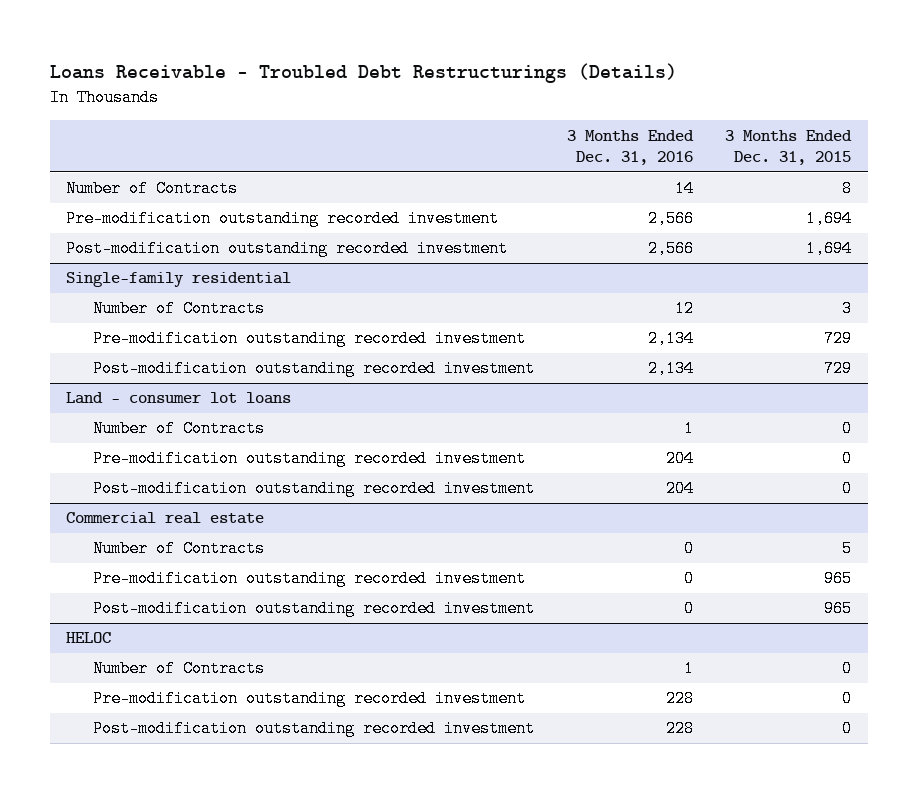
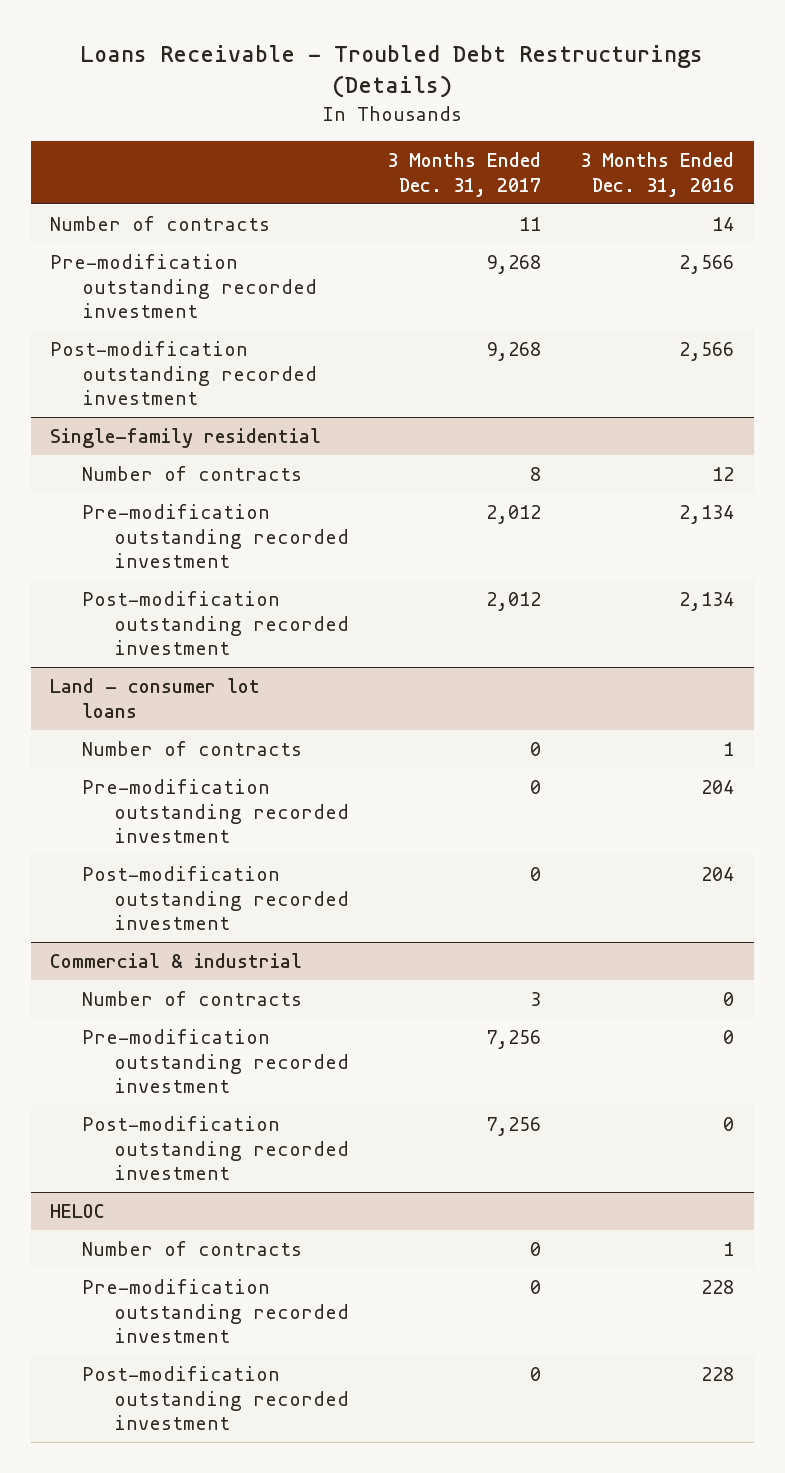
[725,129,853,166] 3 Months Ended Dec. 31, 2015 -> none
none -> [387,151,542,197] 3 Months Ended Dec. 31, 2017
[65,180,238,198] Number of Contracts -> [50,216,271,232] Number of contracts
[93,300,266,318] Number of Contracts -> [81,466,302,482] Number of contracts
[93,420,266,438] Number of Contracts -> [81,741,302,757] Number of contracts
[65,512,264,525] Commercial real estate -> none
none -> [50,953,303,969] Commercial & industrial
[93,540,266,558] Number of Contracts -> [81,991,302,1007] Number of contracts
[93,660,266,678] Number of Contracts -> [81,1241,302,1257] Number of contracts

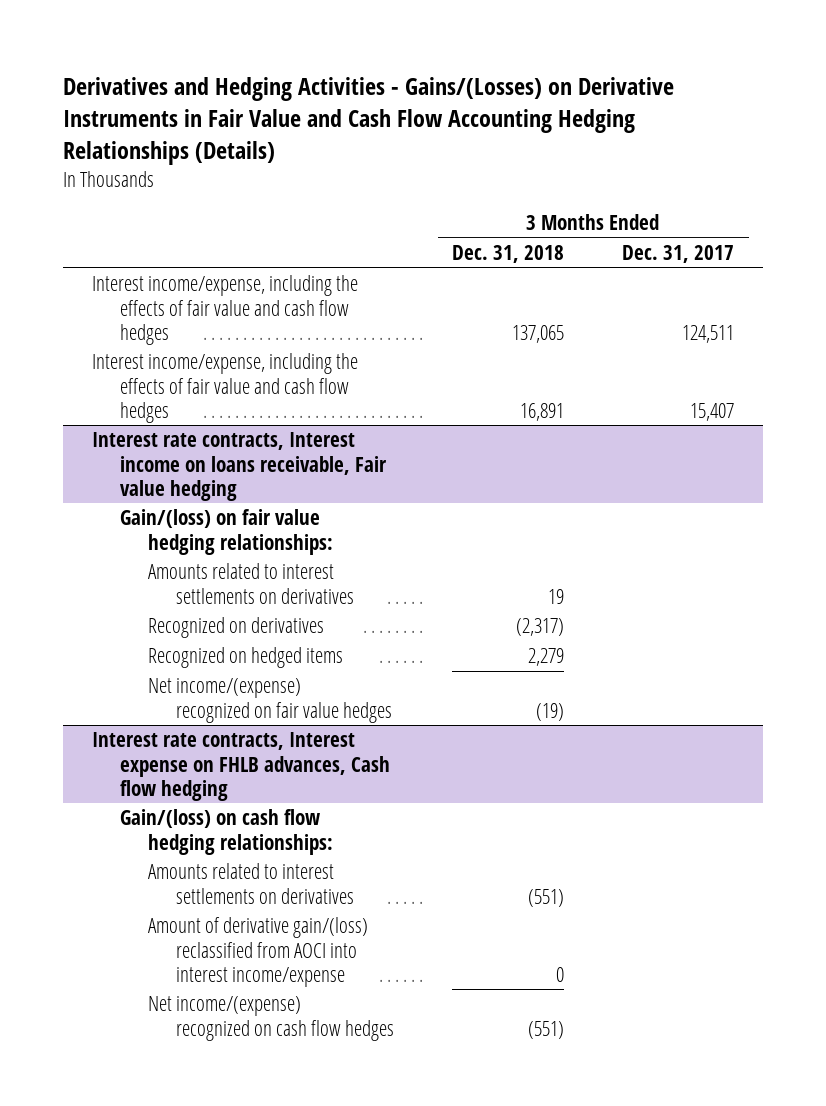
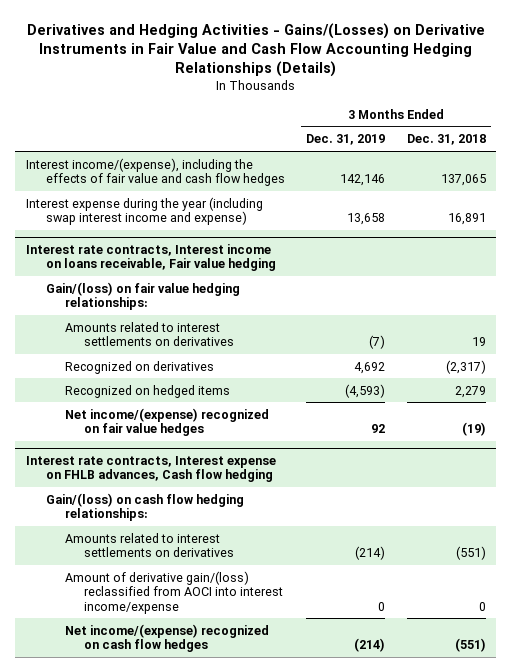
[622,245,735,264] Dec. 31, 2017 -> none
none -> [306,134,386,146] Dec. 31, 2019
[91,275,358,345] Interest income/expense, including the effects of fair value and cash flow hedges -> [26,157,285,187] Interest income/(expense), including the effects of fair value and cash flow hedges
[91,353,358,423] Interest income/expense, including the effects of fair value and cash flow hedges -> [26,196,264,226] Interest expense during the year (including swap interest income and expense)

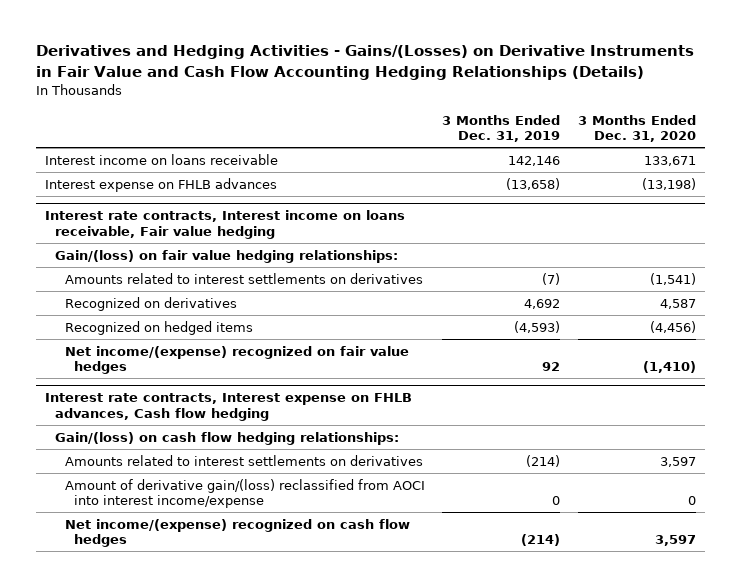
[406,134,486,146] Dec. 31, 2018 -> none
none -> [578,114,697,143] 3 Months Ended Dec. 31, 2020
[26,196,264,226] Interest expense during the year (including swap interest income and expense) -> none
[26,157,285,187] Interest income/(expense), including the effects of fair value and cash flow hedges -> [44,153,278,165] Interest income on loans receivable
none -> [44,177,277,192] Interest expense on FHLB advances

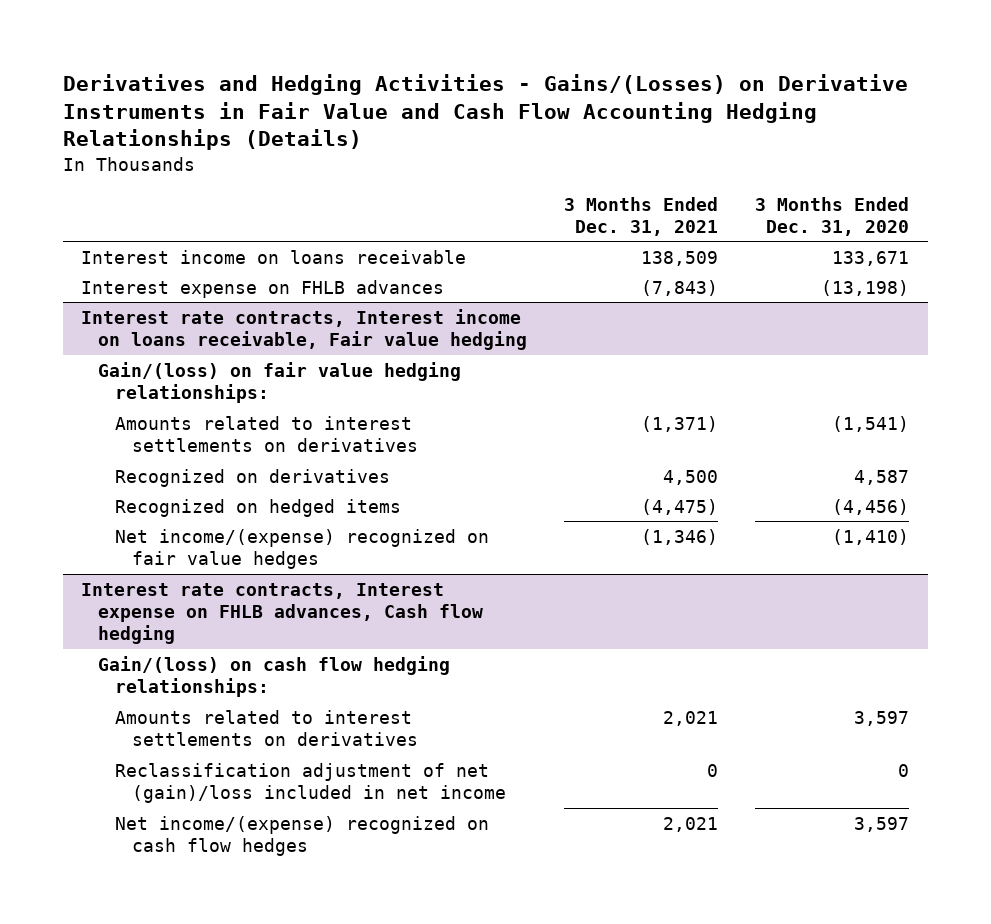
[442,114,561,143] 3 Months Ended Dec. 31, 2019 -> none
none -> [564,196,719,236] 3 Months Ended Dec. 31, 2021
[64,478,425,509] Amount of derivative gain/(loss) reclassified from AOCI into interest income/expense -> [115,762,507,803] Reclassification adjustment of net (gain)/loss included in net income

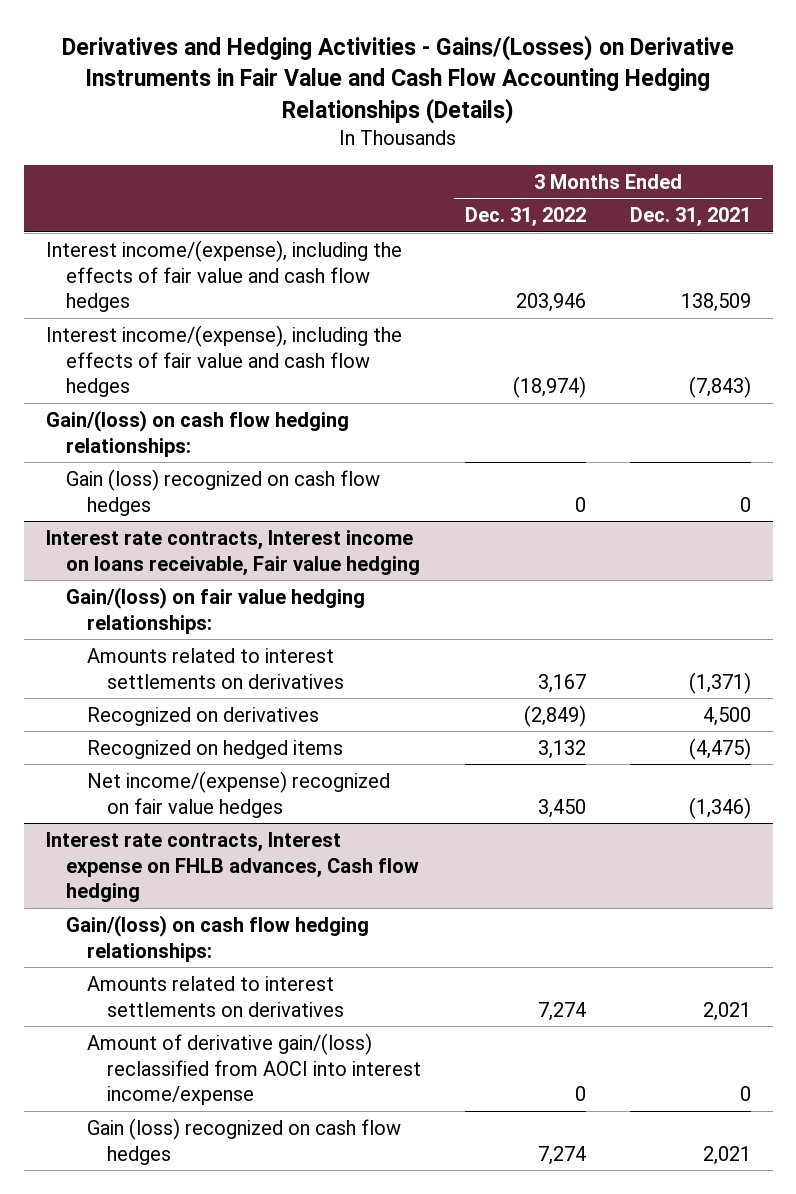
[755,196,910,236] 3 Months Ended Dec. 31, 2020 -> none
none -> [465,207,587,228] Dec. 31, 2022
[81,249,467,264] Interest income on loans receivable -> [45,239,402,313] Interest income/(expense), including the effects of fair value and cash flow hedges
[81,279,445,298] Interest expense on FHLB advances -> [45,324,402,398] Interest income/(expense), including the effects of fair value and cash flow hedges
none -> [45,409,349,457] Gain/(loss) on cash flow hedging relationships:
none -> [66,468,381,516] Gain (loss) recognized on cash flow hedges
[115,762,507,803] Reclassification adjustment of net (gain)/loss included in net income -> [86,1032,422,1106] Amount of derivative gain/(loss) reclassified from AOCI into interest income/expense
[115,815,490,856] Net income/(expense) recognized on cash flow hedges -> [86,1117,401,1165] Gain (loss) recognized on cash flow hedges

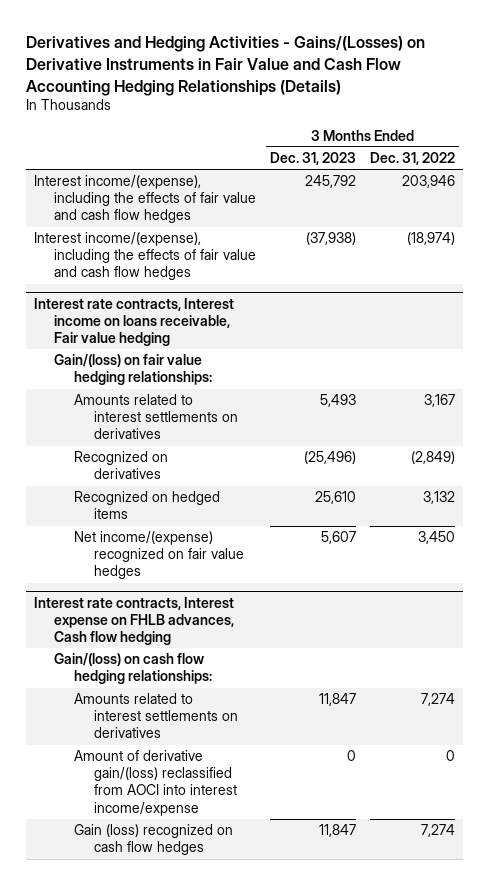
[629,207,751,228] Dec. 31, 2021 -> none
none -> [270,152,357,166] Dec. 31, 2023
[45,409,349,457] Gain/(loss) on cash flow hedging relationships: -> none
[66,468,381,516] Gain (loss) recognized on cash flow hedges -> none

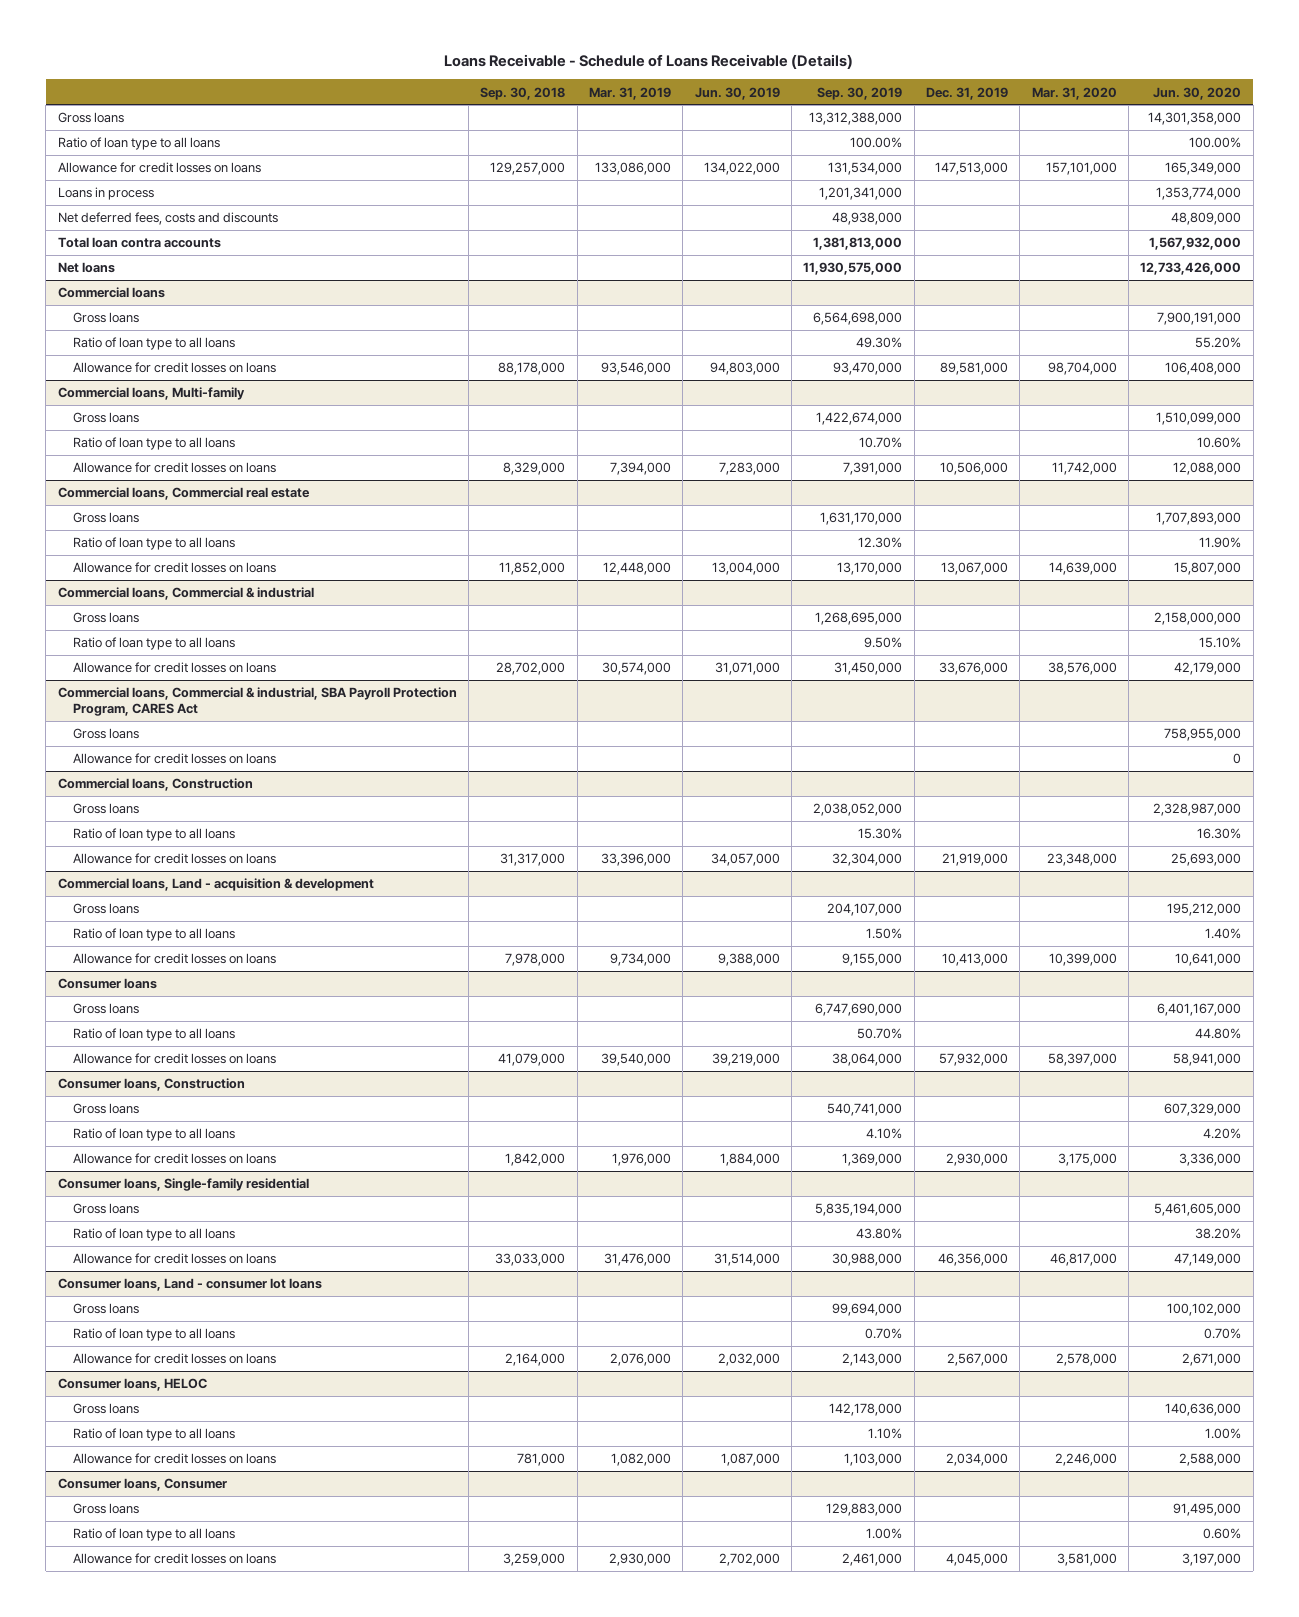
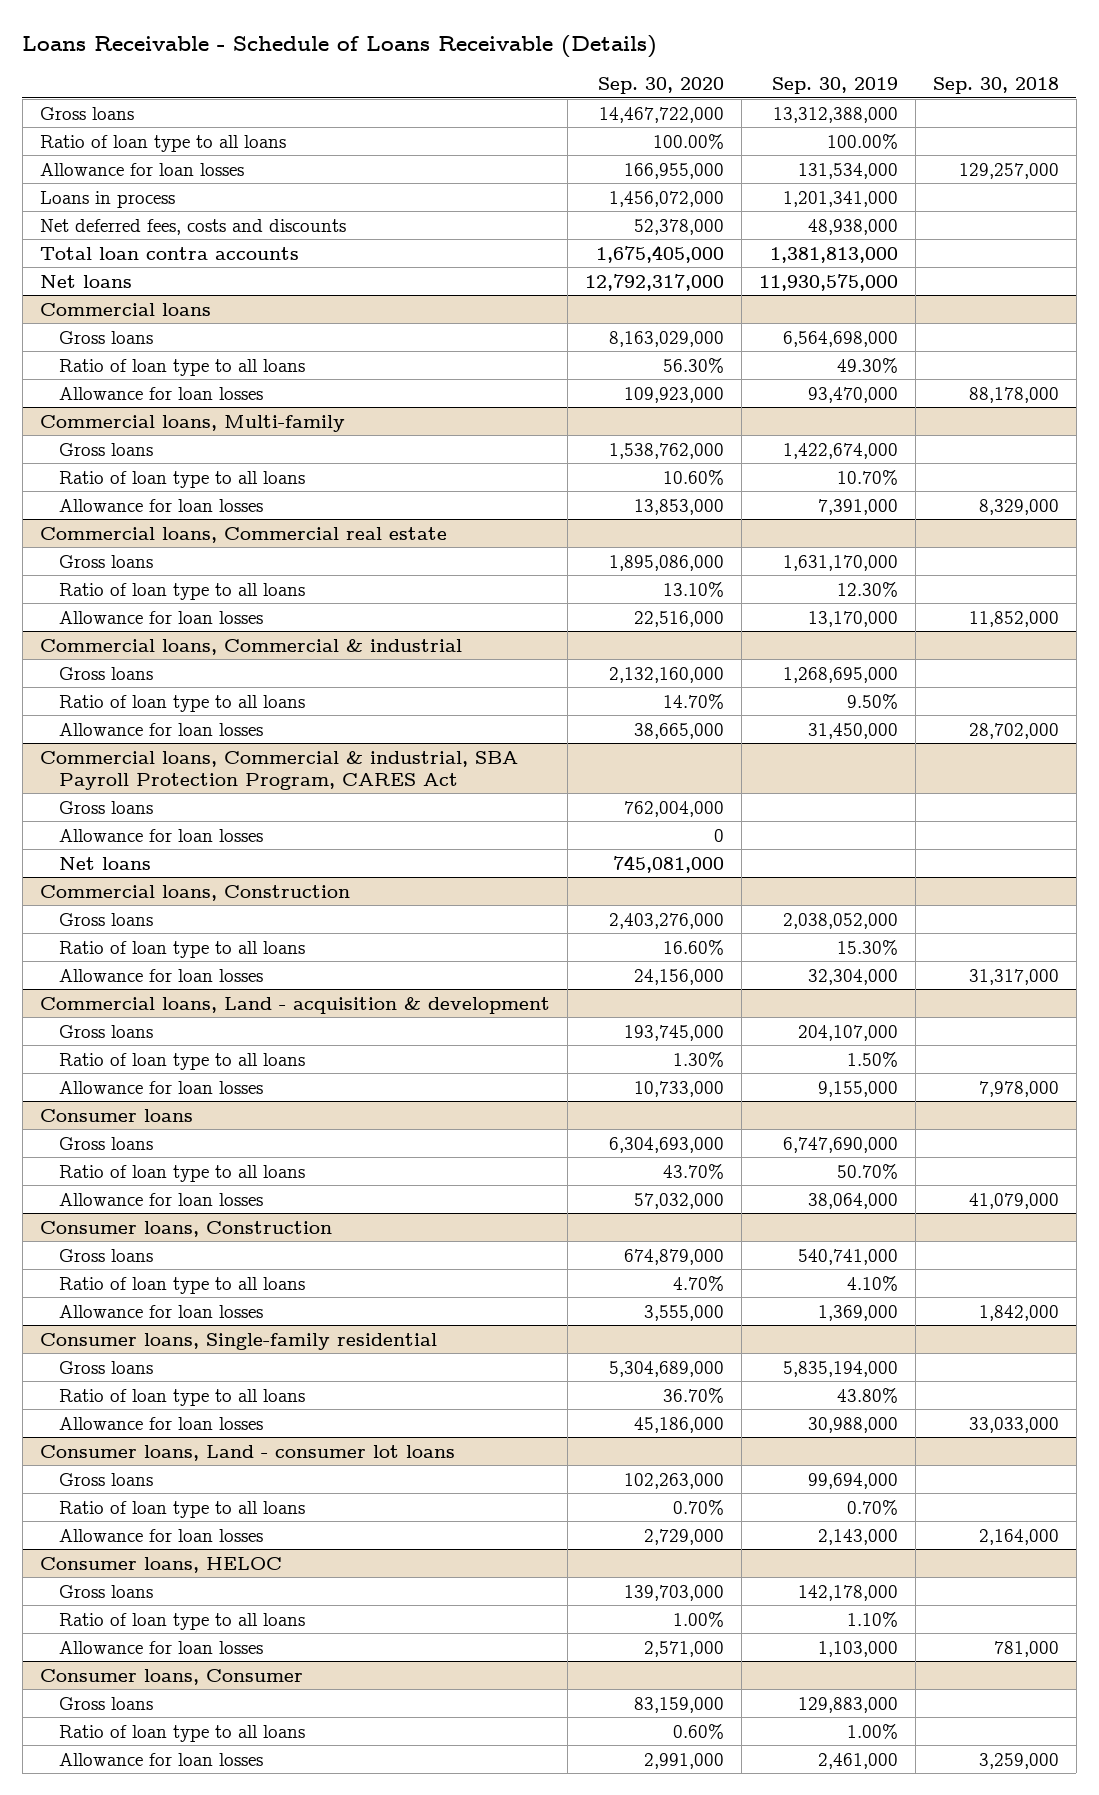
[588,86,671,100] Mar. 31, 2019 -> none
[694,86,780,100] Jun. 30, 2019 -> none
[925,86,1008,100] Dec. 31, 2019 -> none
[1031,86,1117,100] Mar. 31, 2020 -> none
[1153,86,1242,100] Jun. 30, 2020 -> none
none -> [597,77,724,95] Sep. 30, 2020
[57,162,261,174] Allowance for credit losses on loans -> [39,162,244,176] Allowance for loan losses
[73,362,277,374] Allowance for credit losses on loans -> [59,386,264,400] Allowance for loan losses
[73,462,277,474] Allowance for credit losses on loans -> [59,498,264,512] Allowance for loan losses
[73,562,277,574] Allowance for credit losses on loans -> [59,610,264,624] Allowance for loan losses
[73,662,277,674] Allowance for credit losses on loans -> [59,722,264,736] Allowance for loan losses
[73,753,277,765] Allowance for credit losses on loans -> [59,828,264,842] Allowance for loan losses
none -> [59,856,152,870] Net loans
[73,853,277,865] Allowance for credit losses on loans -> [59,968,264,982] Allowance for loan losses
[73,953,277,965] Allowance for credit losses on loans -> [59,1080,264,1094] Allowance for loan losses
[73,1053,277,1065] Allowance for credit losses on loans -> [59,1192,264,1206] Allowance for loan losses
[73,1153,277,1165] Allowance for credit losses on loans -> [59,1304,264,1318] Allowance for loan losses
[73,1253,277,1265] Allowance for credit losses on loans -> [59,1416,264,1430] Allowance for loan losses
[73,1353,277,1365] Allowance for credit losses on loans -> [59,1528,264,1542] Allowance for loan losses
[73,1453,277,1465] Allowance for credit losses on loans -> [59,1640,264,1654] Allowance for loan losses
[73,1553,277,1565] Allowance for credit losses on loans -> [59,1752,264,1766] Allowance for loan losses

